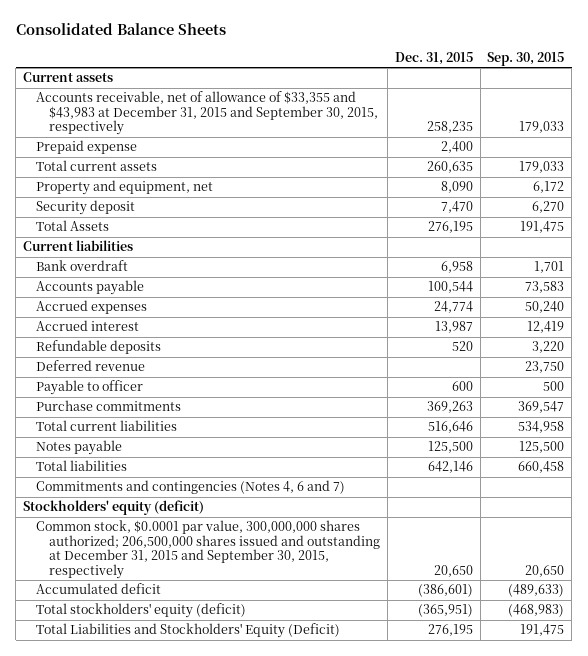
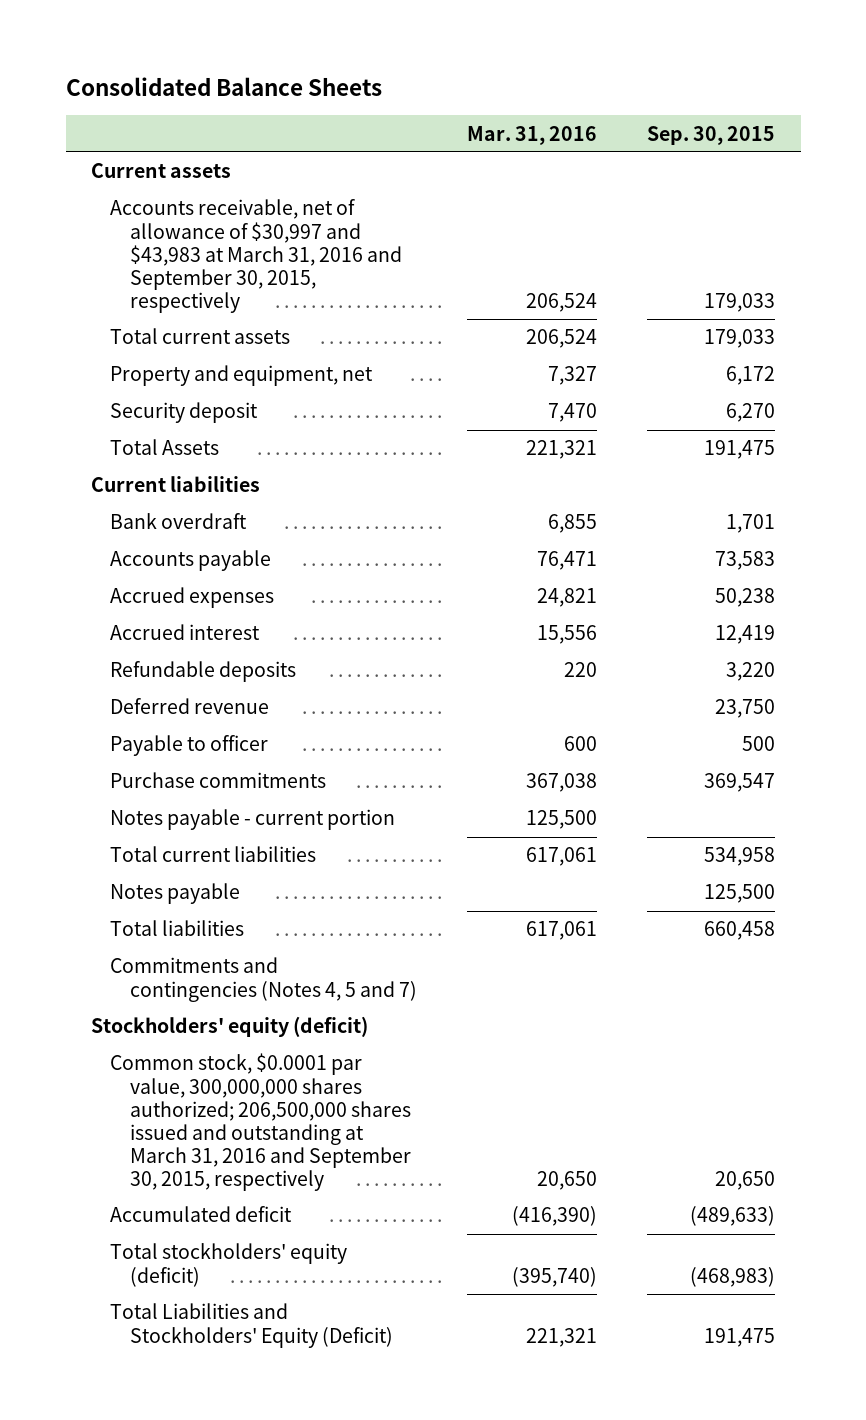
[394,52,473,66] Dec. 31, 2015 -> none
none -> [467,125,598,145] Mar. 31, 2016
[36,140,138,155] Prepaid expense -> none
[36,91,379,136] Accounts receivable, net of allowance of $33,355 and $43,983 at December 31, 2015 and September 30, 2015, respectively -> [110,199,402,314] Accounts receivable, net of allowance of $30,997 and $43,983 at March 31, 2016 and September 30, 2015, respectively
[525,301,565,314] 50,240 -> [715,588,776,608] 50,238
none -> [110,809,396,831] Notes payable - current portion
[36,480,346,495] Commitments and contingencies (Notes 4, 6 and 7) -> [110,957,417,1002] Commitments and contingencies (Notes 4, 5 and 7)
[36,520,381,580] Common stock, $0.0001 par value, 300,000,000 shares authorized; 206,500,000 shares issued and outstanding at December 31, 2015 and September 30, 2015, respectively -> [110,1053,411,1192] Common stock, $0.0001 par value, 300,000,000 shares authorized; 206,500,000 shares issued and outstanding at March 31, 2016 and September 30, 2015, respectively

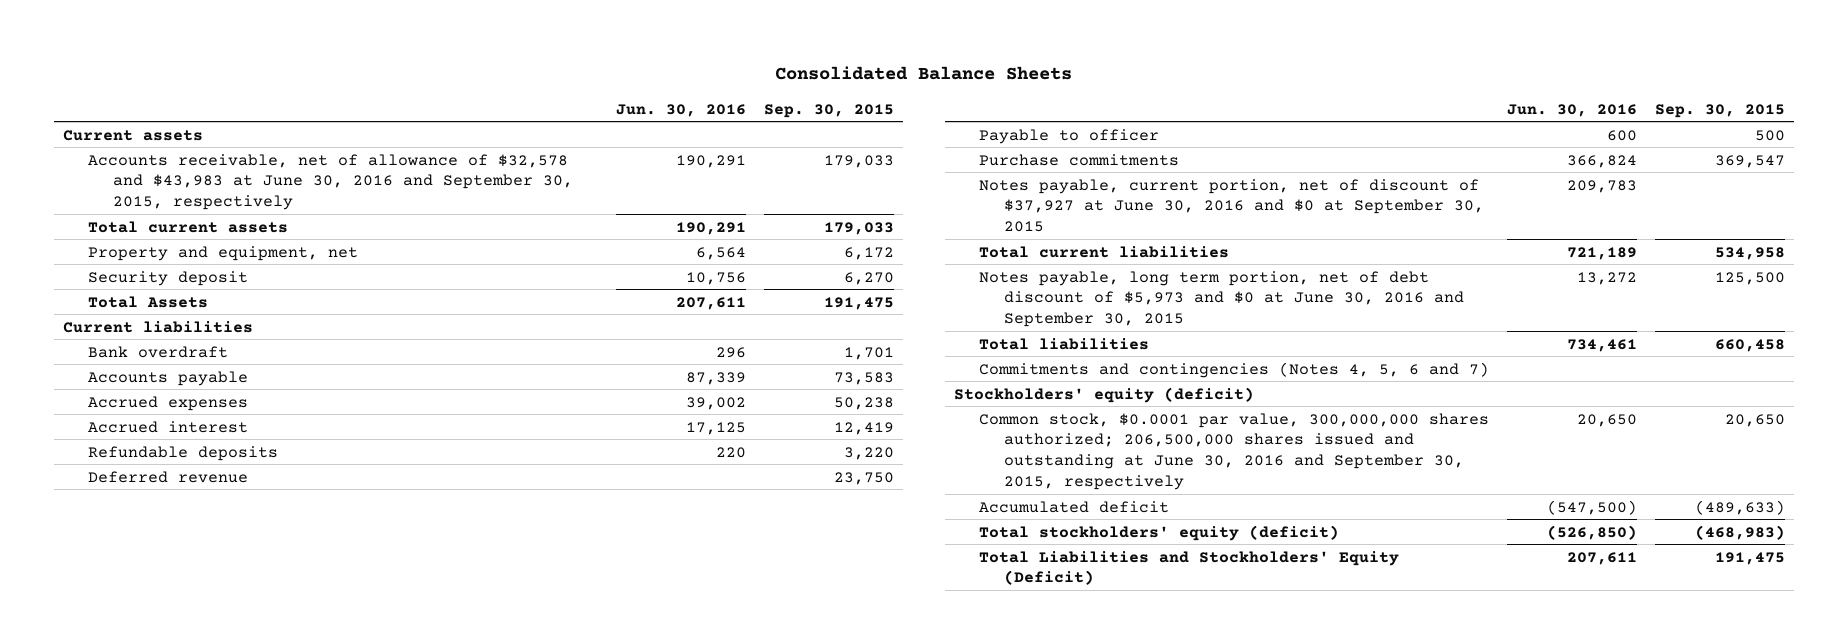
[467,125,598,145] Mar. 31, 2016 -> none
none -> [615,103,746,117] Jun. 30, 2016
[110,199,402,314] Accounts receivable, net of allowance of $30,997 and $43,983 at March 31, 2016 and September 30, 2015, respectively -> [87,153,573,211] Accounts receivable, net of allowance of $32,578 and $43,983 at June 30, 2016 and September 30, 2015, respectively
[110,809,396,831] Notes payable - current portion -> [978,178,1484,233] Notes payable, current portion, net of discount of $37,927 at June 30, 2016 and $0 at September 30, 2015
[110,883,241,905] Notes payable -> [978,270,1464,328] Notes payable, long term portion, net of debt discount of $5,973 and $0 at June 30, 2016 and September 30, 2015
[110,957,417,1002] Commitments and contingencies (Notes 4, 5 and 7) -> [978,361,1489,378] Commitments and contingencies (Notes 4, 5, 6 and 7)
[110,1053,411,1192] Common stock, $0.0001 par value, 300,000,000 shares authorized; 206,500,000 shares issued and outstanding at March 31, 2016 and September 30, 2015, respectively -> [978,412,1489,491] Common stock, $0.0001 par value, 300,000,000 shares authorized; 206,500,000 shares issued and outstanding at June 30, 2016 and September 30, 2015, respectively

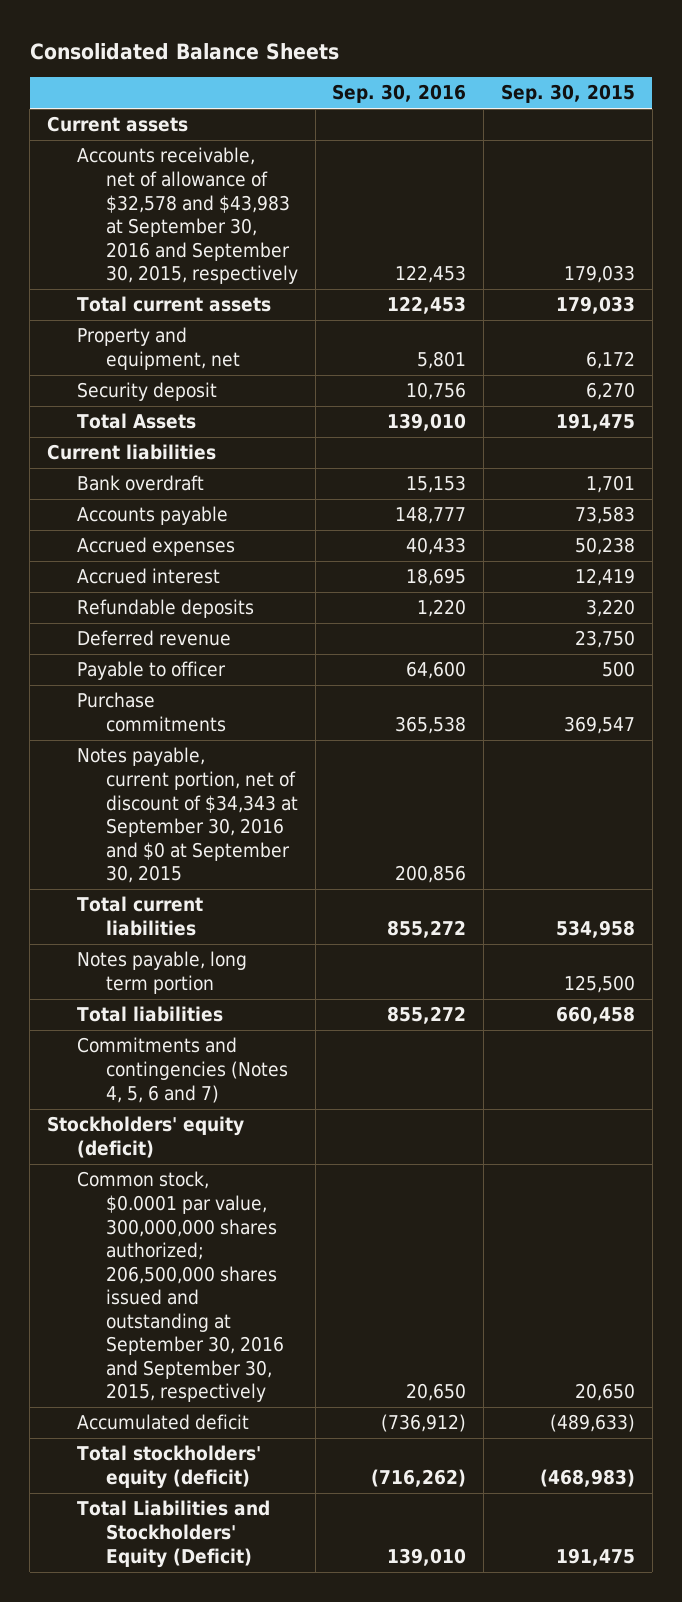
[615,103,746,117] Jun. 30, 2016 -> none
none -> [332,84,467,104] Sep. 30, 2016
[87,153,573,211] Accounts receivable, net of allowance of $32,578 and $43,983 at June 30, 2016 and September 30, 2015, respectively -> [76,147,298,285] Accounts receivable, net of allowance of $32,578 and $43,983 at September 30, 2016 and September 30, 2015, respectively
[978,178,1484,233] Notes payable, current portion, net of discount of $37,927 at June 30, 2016 and $0 at September 30, 2015 -> [76,747,298,884] Notes payable, current portion, net of discount of $34,343 at September 30, 2016 and $0 at September 30, 2015
[978,270,1464,328] Notes payable, long term portion, net of debt discount of $5,973 and $0 at June 30, 2016 and September 30, 2015 -> [76,951,247,995] Notes payable, long term portion
[978,412,1489,491] Common stock, $0.0001 par value, 300,000,000 shares authorized; 206,500,000 shares issued and outstanding at June 30, 2016 and September 30, 2015, respectively -> [76,1171,284,1403] Common stock, $0.0001 par value, 300,000,000 shares authorized; 206,500,000 shares issued and outstanding at September 30, 2016 and September 30, 2015, respectively

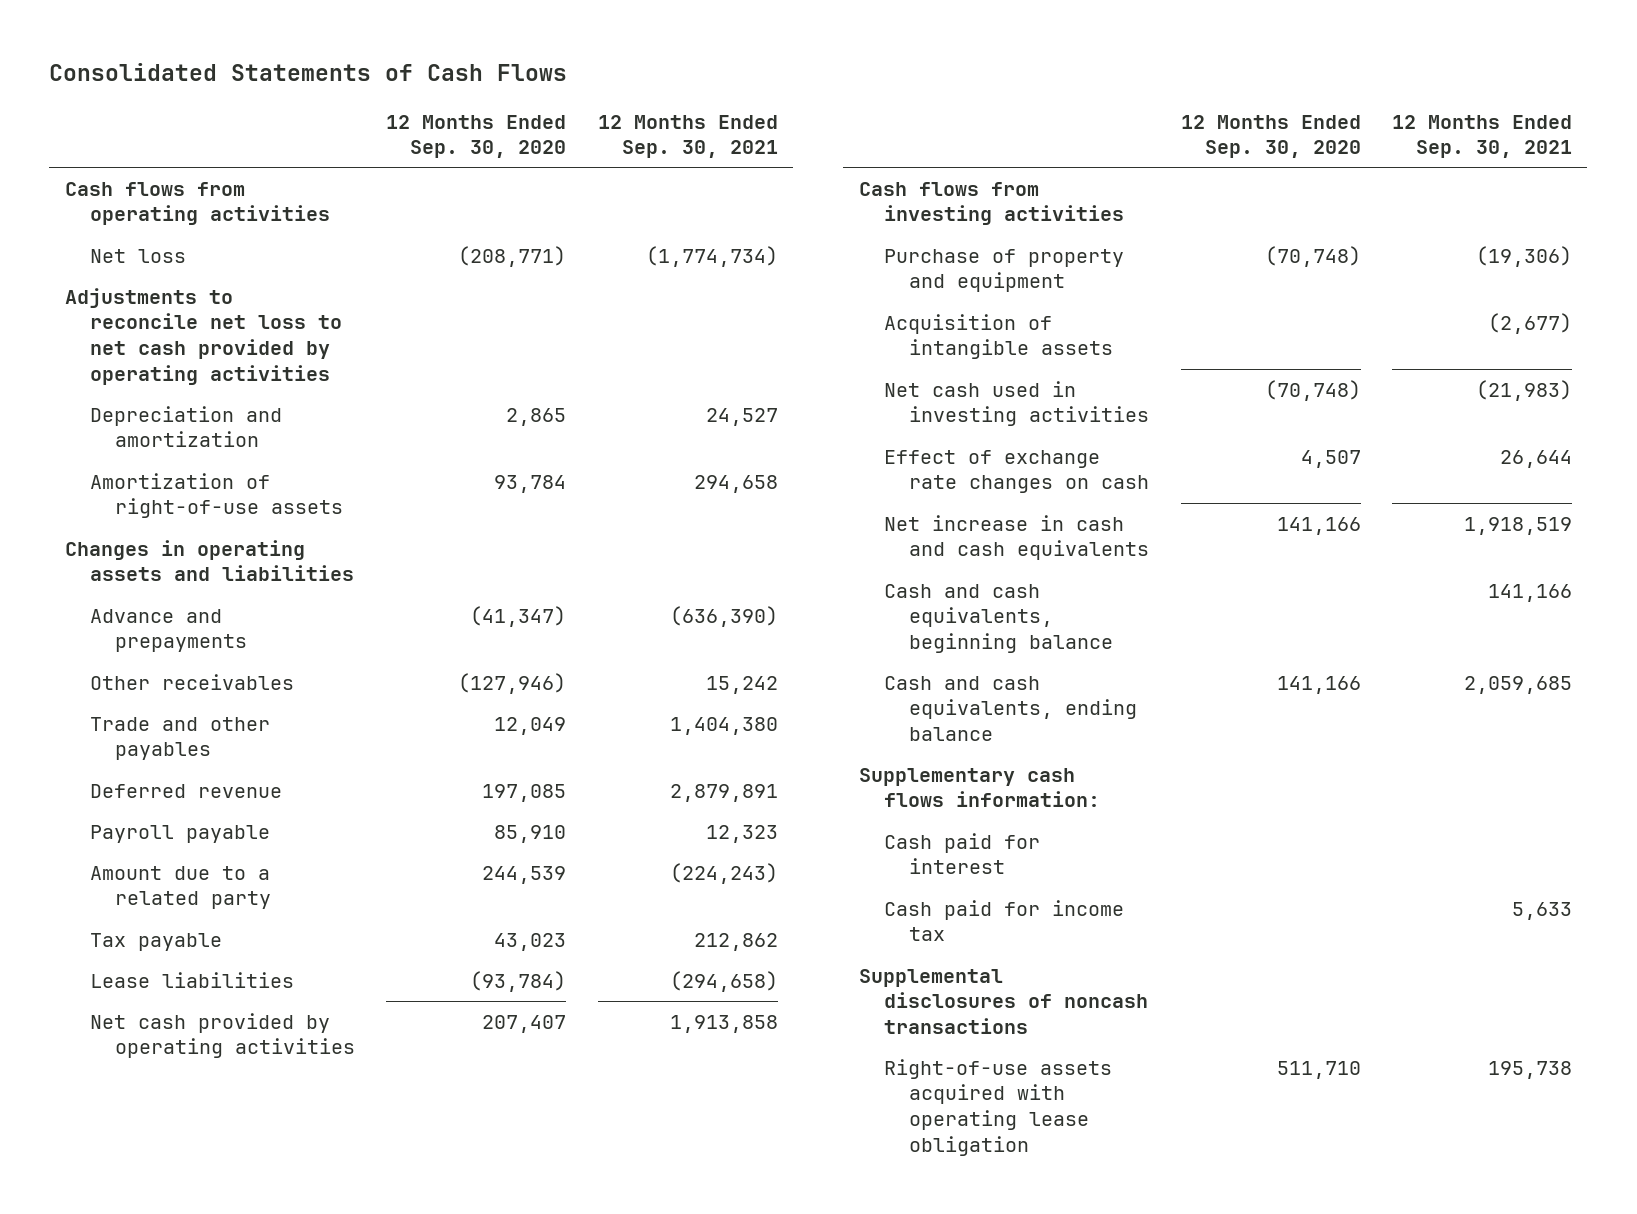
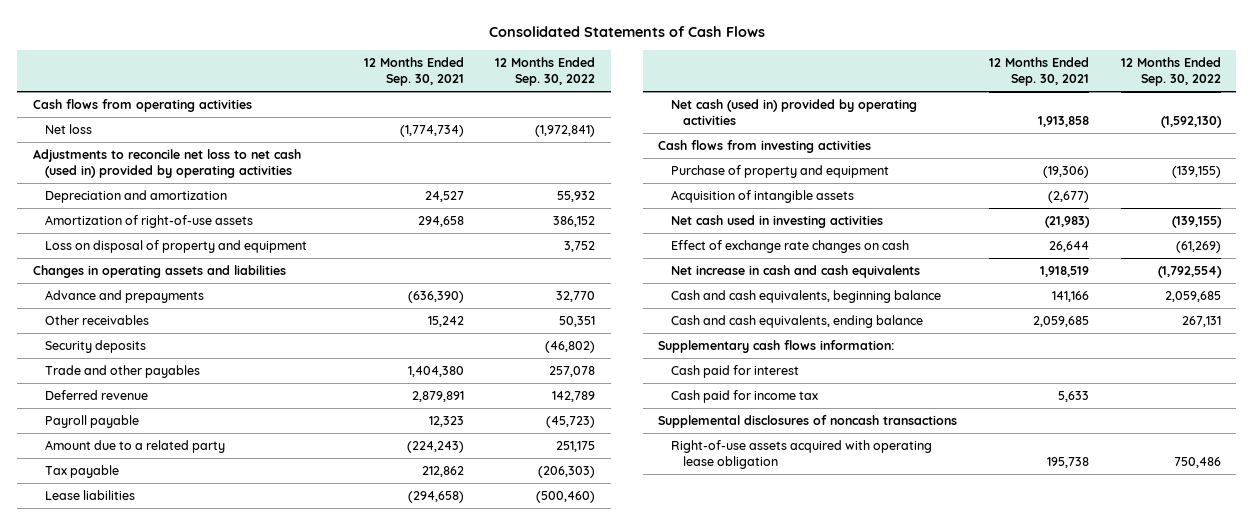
[386,114,567,159] 12 Months Ended Sep. 30, 2020 -> none
none -> [495,56,596,87] 12 Months Ended Sep. 30, 2022
[64,287,343,385] Adjustments to reconcile net loss to net cash provided by operating activities -> [32,148,301,179] Adjustments to reconcile net loss to net cash (used in) provided by operating activities
none -> [45,239,308,253] Loss on disposal of property and equipment
none -> [45,339,147,353] Security deposits
[90,1012,356,1059] Net cash provided by operating activities -> [670,98,917,126] Net cash (used in) provided by operating activities

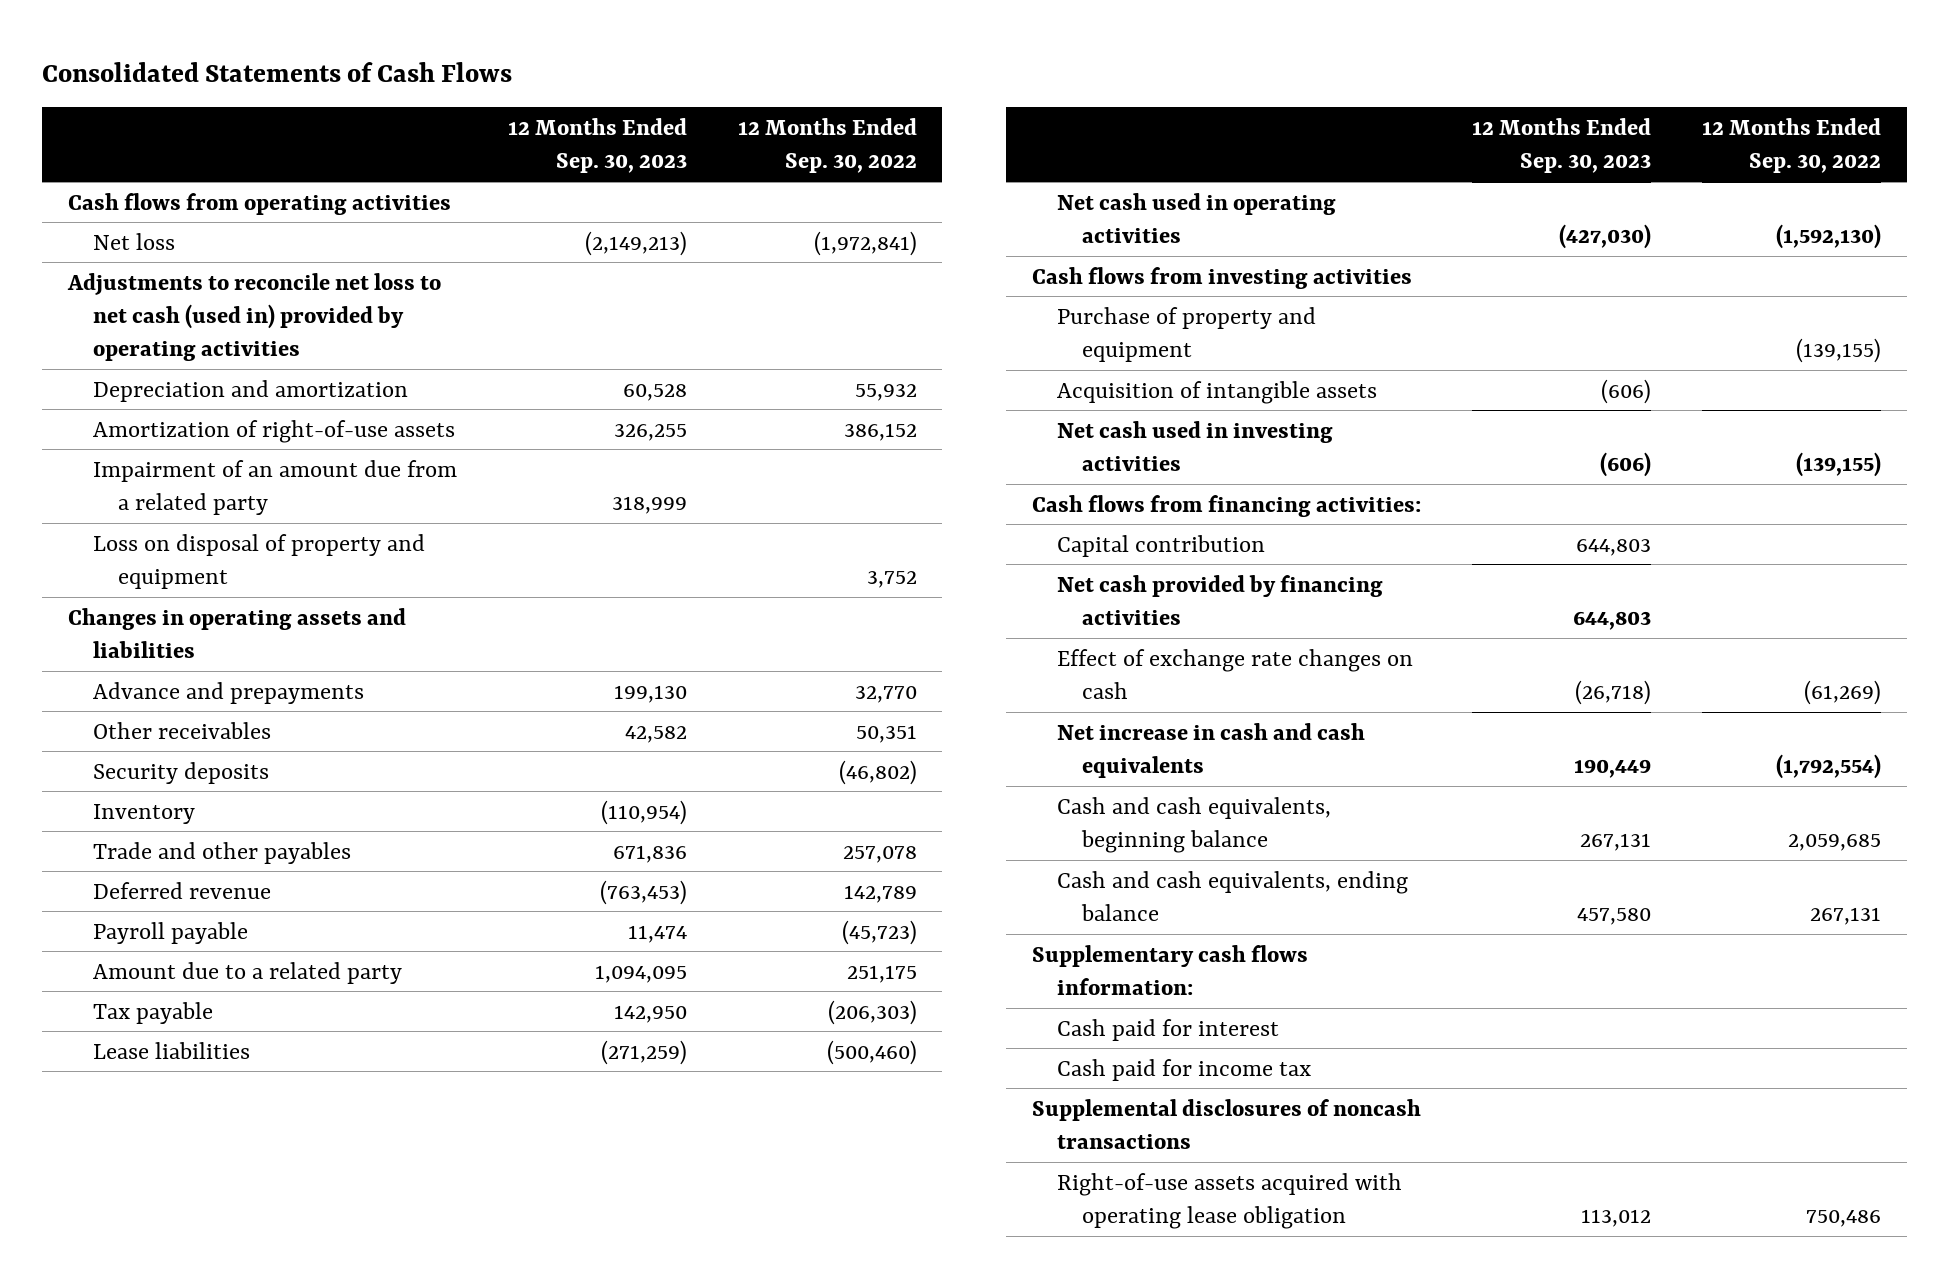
[363,56,464,87] 12 Months Ended Sep. 30, 2021 -> none
none -> [507,117,687,174] 12 Months Ended Sep. 30, 2023
none -> [92,459,457,515] Impairment of an amount due from a related party
none -> [92,803,195,824] Inventory
[670,98,917,126] Net cash (used in) provided by operating activities -> [1057,192,1337,243] Net cash used in operating activities
none -> [1032,494,1422,517] Cash flows from financing activities:
none -> [1057,534,1266,557] Capital contribution
none -> [1057,574,1384,625] Net cash provided by financing activities

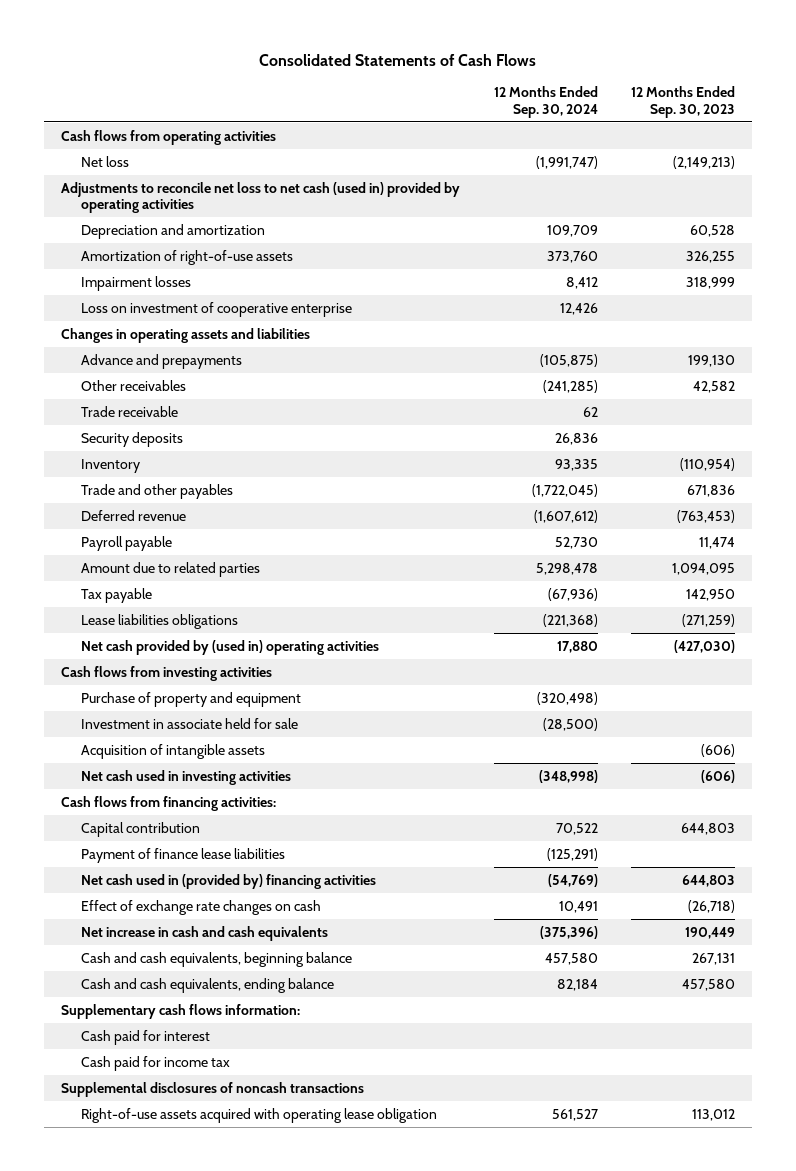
[737,117,917,174] 12 Months Ended Sep. 30, 2022 -> none
none -> [493,86,598,118] 12 Months Ended Sep. 30, 2024
[92,459,457,515] Impairment of an amount due from a related party -> [81,275,192,291] Impairment losses
[92,533,425,589] Loss on disposal of property and equipment -> [81,301,353,317] Loss on investment of cooperative enterprise
none -> [81,405,179,417] Trade receivable
[92,961,402,984] Amount due to a related party -> [81,561,261,577] Amount due to related parties
[92,1041,250,1059] Lease liabilities -> [81,613,239,629] Lease liabilities obligations
[1057,192,1337,243] Net cash used in operating activities -> [81,639,380,655] Net cash provided by (used in) operating activities
none -> [81,717,299,729] Investment in associate held for sale
none -> [81,847,286,863] Payment of finance lease liabilities
[1057,574,1384,625] Net cash provided by financing activities -> [81,873,377,889] Net cash used in (provided by) financing activities

